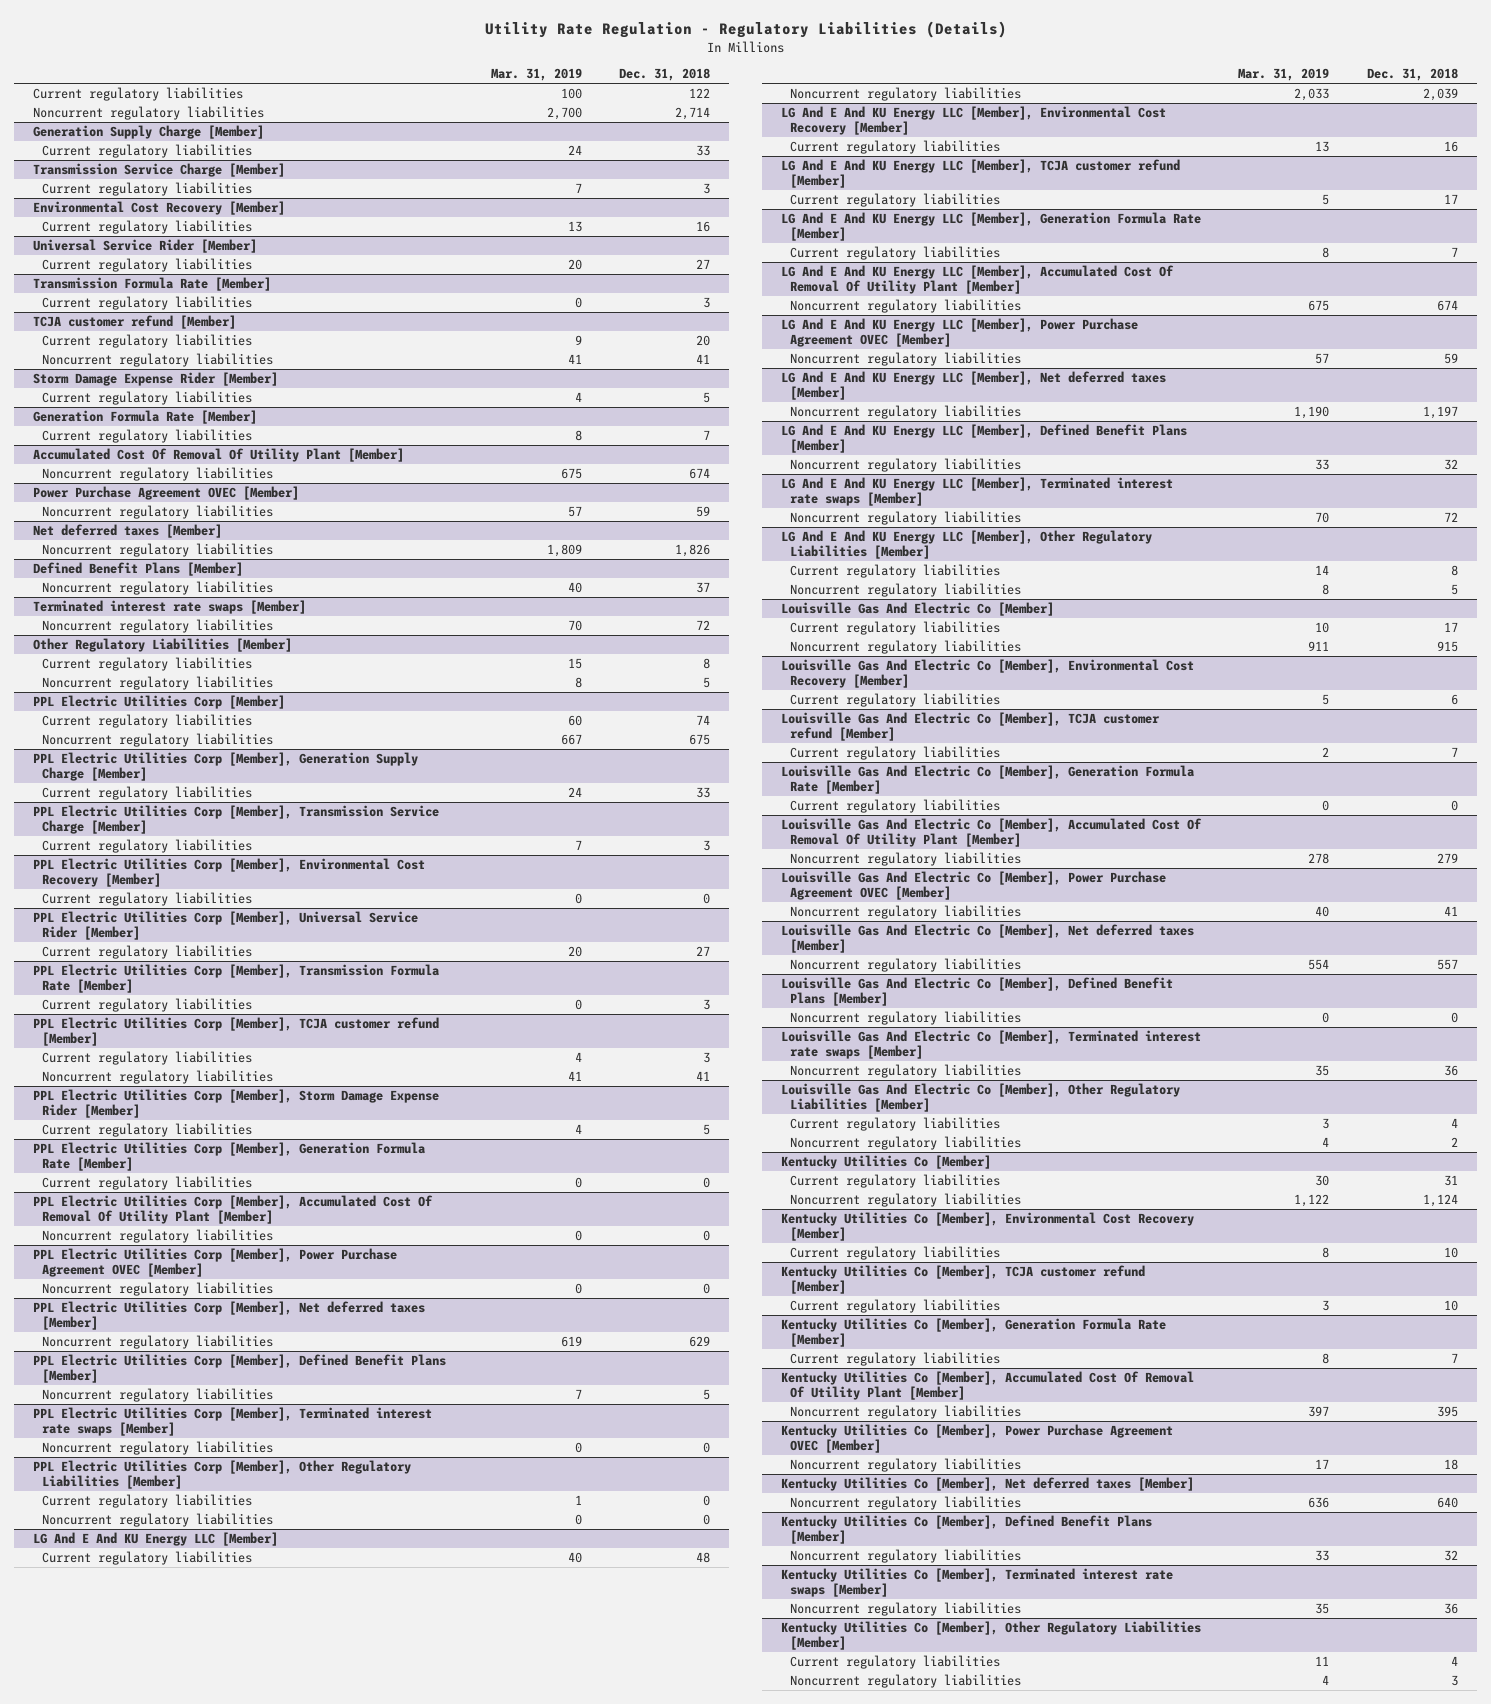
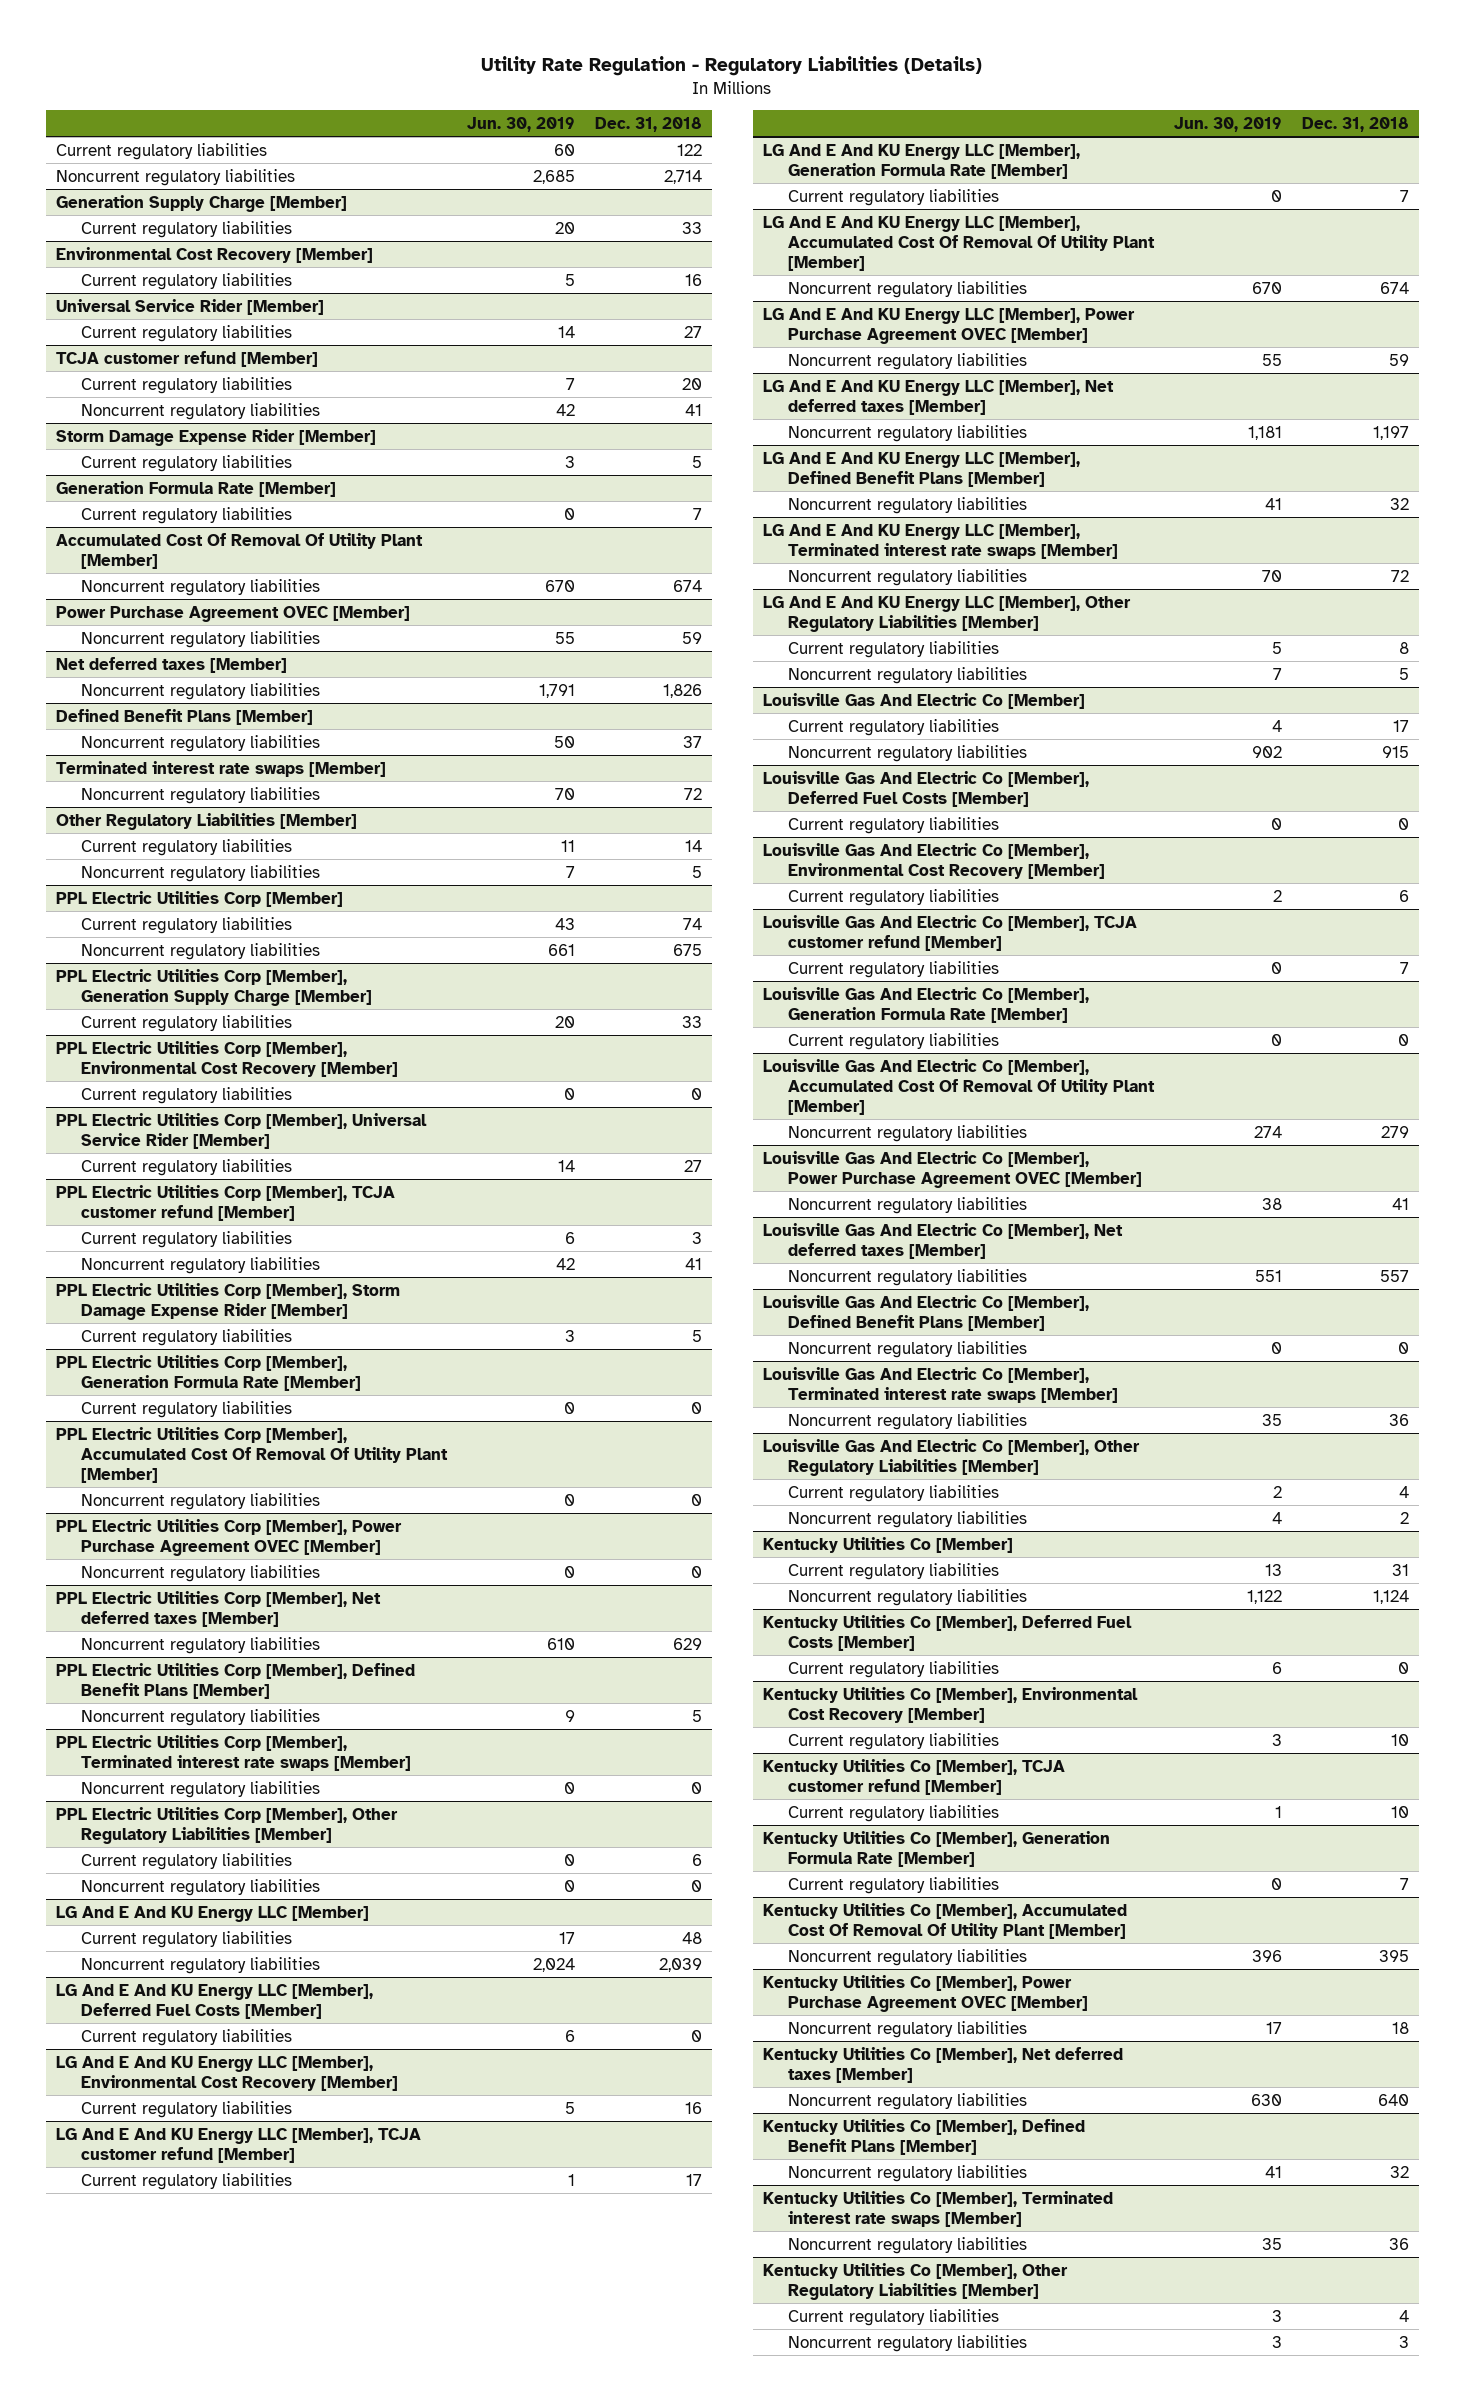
[490,68,582,82] Mar. 31, 2019 -> none
none -> [467,116,576,132] Jun. 30, 2019
[32,163,285,178] Transmission Service Charge [Member] -> none
[42,182,253,197] Current regulatory liabilities -> none
[32,277,271,292] Transmission Formula Rate [Member] -> none
[42,296,253,311] Current regulatory liabilities -> none
[703,658,711,670] 8 -> [684,839,702,852] 14
[32,805,439,835] PPL Electric Utilities Corp [Member], Transmission Service Charge [Member] -> none
[42,839,253,854] Current regulatory liabilities -> none
[32,964,440,994] PPL Electric Utilities Corp [Member], Transmission Formula Rate [Member] -> none
[42,998,253,1013] Current regulatory liabilities -> none
[703,1495,711,1507] 0 -> [691,1853,702,1866] 6
none -> [55,1983,373,2019] LG And E And KU Energy LLC [Member], Deferred Fuel Costs [Member]
none -> [81,2028,293,2046] Current regulatory liabilities
none -> [762,770,1089,807] Louisville Gas And Electric Co [Member], Deferred Fuel Costs [Member]
none -> [788,816,1000,834] Current regulatory liabilities
none -> [762,1614,1132,1651] Kentucky Utilities Co [Member], Deferred Fuel Costs [Member]
none -> [788,1660,1000,1678] Current regulatory liabilities

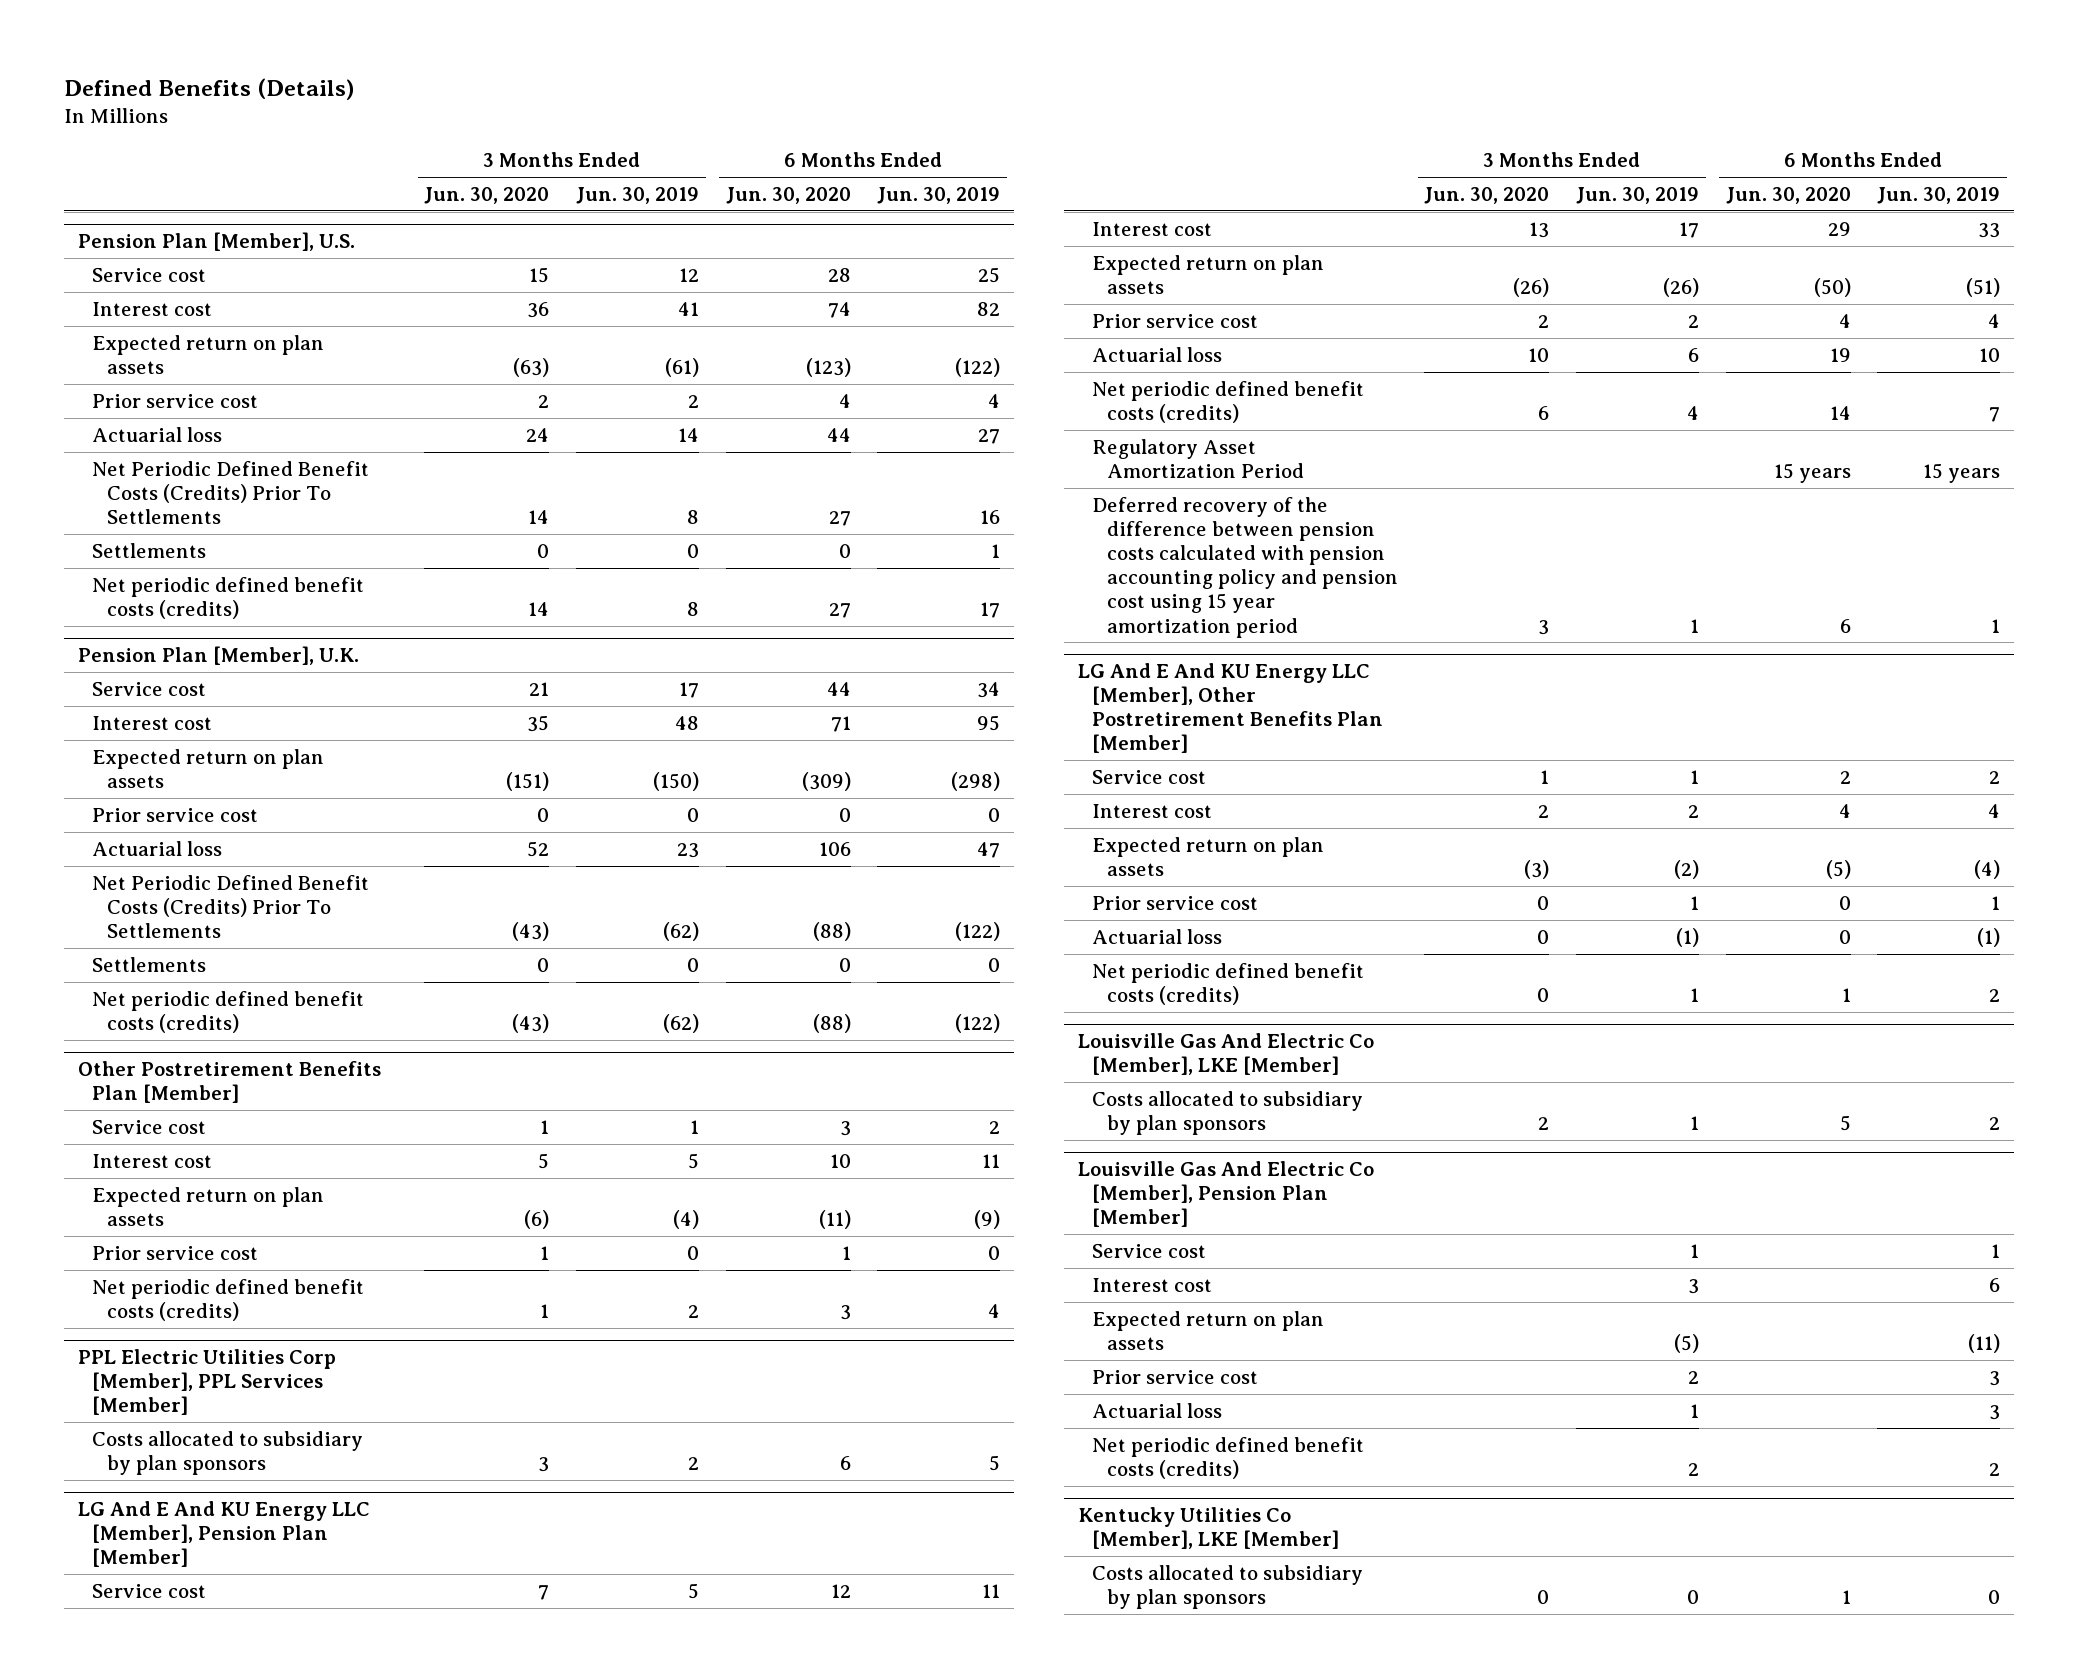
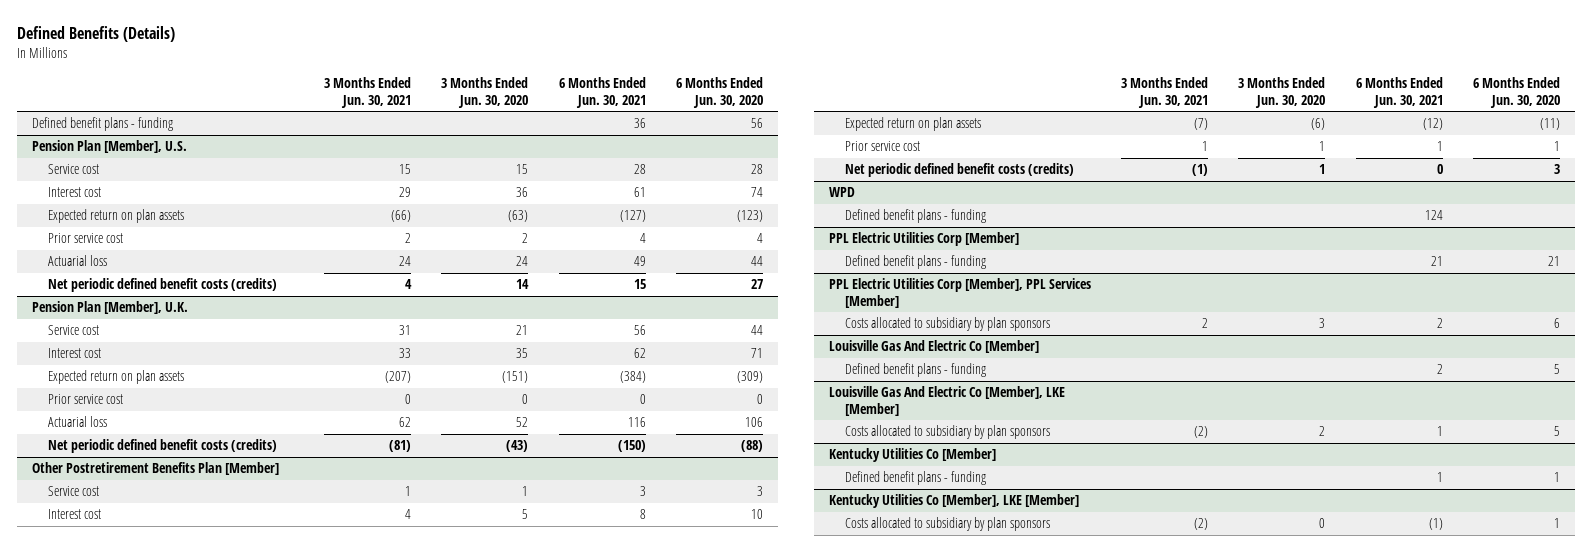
[576,186,700,204] Jun. 30, 2019 -> none
[877,186,1001,204] Jun. 30, 2019 -> none
none -> [324,77,412,108] 3 Months Ended Jun. 30, 2021
none -> [558,77,646,108] 6 Months Ended Jun. 30, 2021
none -> [31,117,173,132] Defined benefit plans - funding
[92,460,370,525] Net Periodic Defined Benefit Costs (Credits) Prior To Settlements -> none
[92,542,207,558] Settlements -> none
[92,874,370,939] Net Periodic Defined Benefit Costs (Credits) Prior To Settlements -> none
[92,956,207,972] Settlements -> none
none -> [828,187,855,198] WPD
none -> [844,209,986,224] Defined benefit plans - funding
none -> [828,232,1019,247] PPL Electric Utilities Corp [Member]
none -> [844,255,986,270] Defined benefit plans - funding
[77,1500,370,1568] LG And E And KU Energy LLC [Member], Pension Plan [Member] -> none
[92,1583,207,1598] Service cost -> none
[1092,221,1213,236] Interest cost -> none
[1092,254,1325,294] Expected return on plan assets -> none
[1092,313,1259,328] Prior service cost -> none
[1092,346,1223,362] Actuarial loss -> none
[1092,380,1365,423] Net periodic defined benefit costs (credits) -> none
[1092,438,1304,478] Regulatory Asset Amortization Period -> none
[1092,496,1398,638] Deferred recovery of the difference between pension costs calculated with pension accounting policy and pension cost using 15 year amortization period -> none
[1077,662,1384,754] LG And E And KU Energy LLC [Member], Other Postretirement Benefits Plan [Member] -> none
[1092,769,1207,784] Service cost -> none
[1092,803,1213,818] Interest cost -> none
[1092,836,1325,876] Expected return on plan assets -> none
[1092,895,1259,910] Prior service cost -> none
[1092,928,1223,944] Actuarial loss -> none
[1092,962,1365,1005] Net periodic defined benefit costs (credits) -> none
none -> [828,340,1039,354] Louisville Gas And Electric Co [Member]
none -> [844,363,986,378] Defined benefit plans - funding
[1077,1160,1374,1228] Louisville Gas And Electric Co [Member], Pension Plan [Member] -> none
[1092,1243,1207,1258] Service cost -> none
[1092,1277,1213,1292] Interest cost -> none
[1092,1310,1325,1350] Expected return on plan assets -> none
[1092,1369,1259,1384] Prior service cost -> none
[1092,1402,1223,1418] Actuarial loss -> none
[1092,1436,1365,1479] Net periodic defined benefit costs (credits) -> none
none -> [828,448,996,463] Kentucky Utilities Co [Member]
none -> [844,471,986,486] Defined benefit plans - funding

